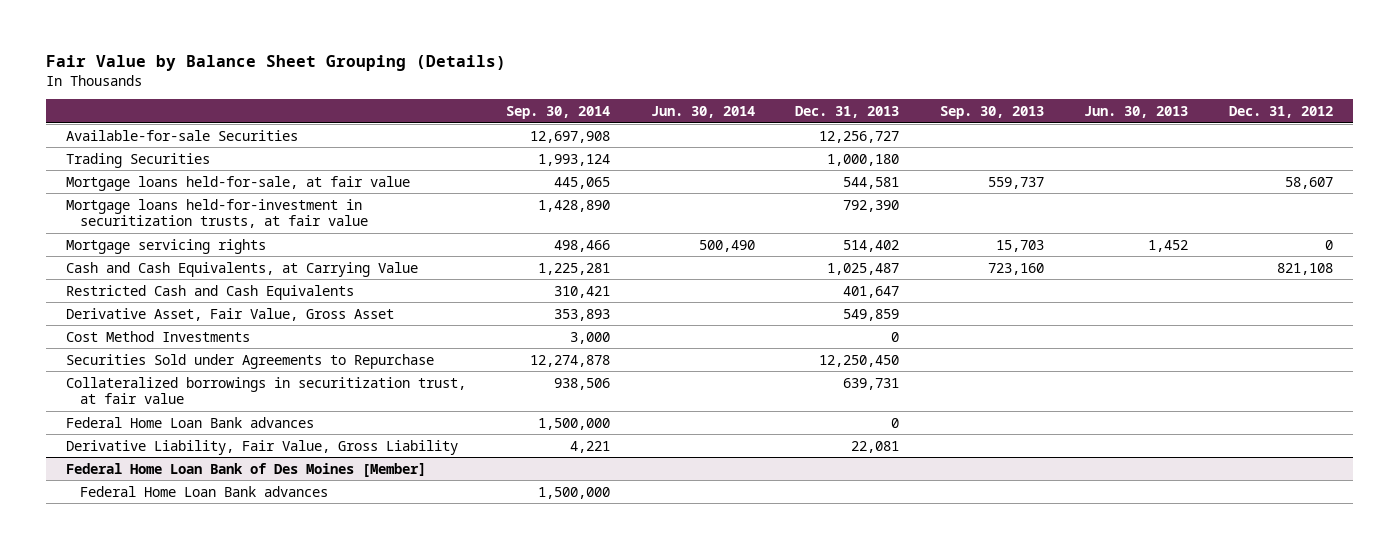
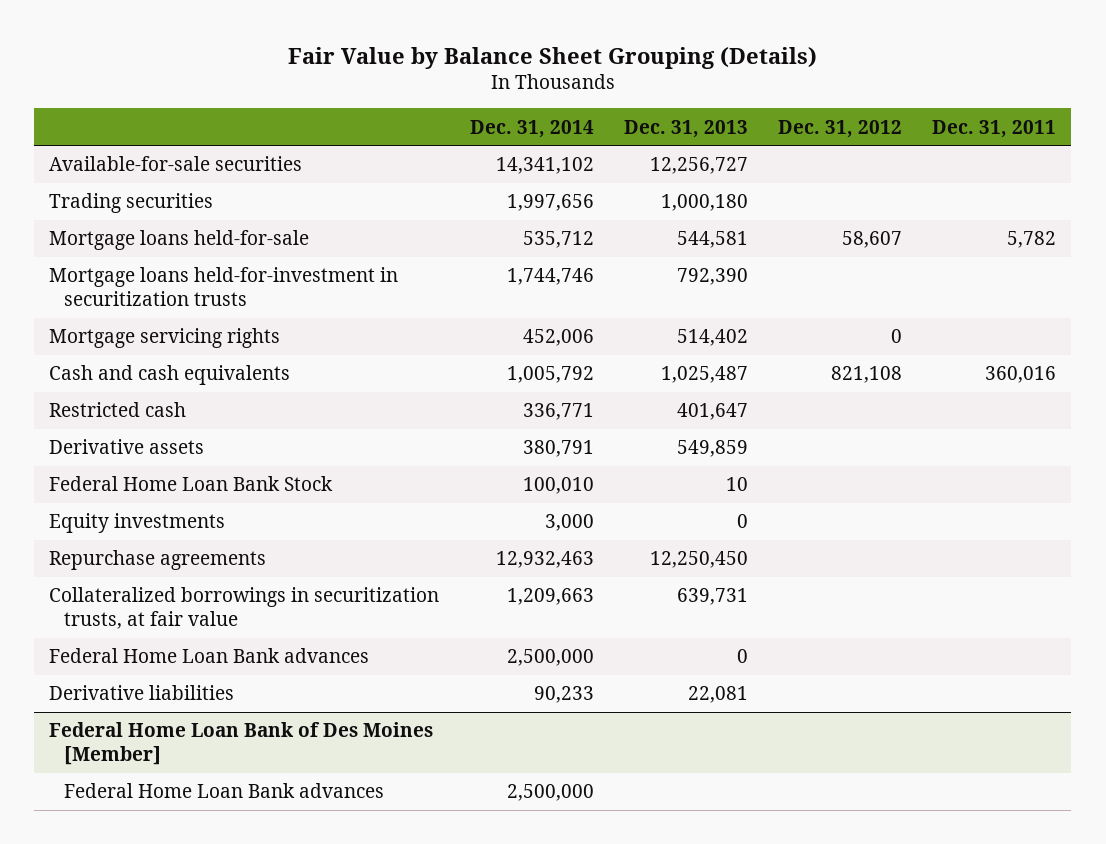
[506,105,611,119] Sep. 30, 2014 -> none
[650,105,755,118] Jun. 30, 2014 -> none
[939,105,1044,119] Sep. 30, 2013 -> none
[1084,105,1189,118] Jun. 30, 2013 -> none
none -> [469,119,594,138] Dec. 31, 2014
none -> [932,119,1057,138] Dec. 31, 2011
[65,129,298,141] Available-for-sale Securities -> [49,156,303,172] Available-for-sale securities
[65,152,210,168] Trading Securities -> [49,193,214,214] Trading securities
[65,175,410,191] Mortgage loans held-for-sale, at fair value -> [49,230,310,251] Mortgage loans held-for-sale
[65,198,369,229] Mortgage loans held-for-investment in securitization trusts, at fair value -> [49,267,399,307] Mortgage loans held-for-investment in securitization trusts
[65,261,418,277] Cash and Cash Equivalents, at Carrying Value -> [49,365,291,386] Cash and cash equivalents
[65,284,354,300] Restricted Cash and Cash Equivalents -> [49,402,187,418] Restricted cash
[65,307,394,321] Derivative Asset, Fair Value, Gross Asset -> [49,439,205,455] Derivative assets
none -> [49,476,334,492] Federal Home Loan Bank Stock
[65,330,250,342] Cost Method Investments -> [49,513,226,534] Equity investments
[65,353,434,369] Securities Sold under Agreements to Repurchase -> [49,550,267,571] Repurchase agreements
[65,376,466,405] Collateralized borrowings in securitization trust, at fair value -> [49,587,440,630] Collateralized borrowings in securitization trusts, at fair value
[65,439,458,455] Derivative Liability, Fair Value, Gross Liability -> [49,685,235,701] Derivative liabilities

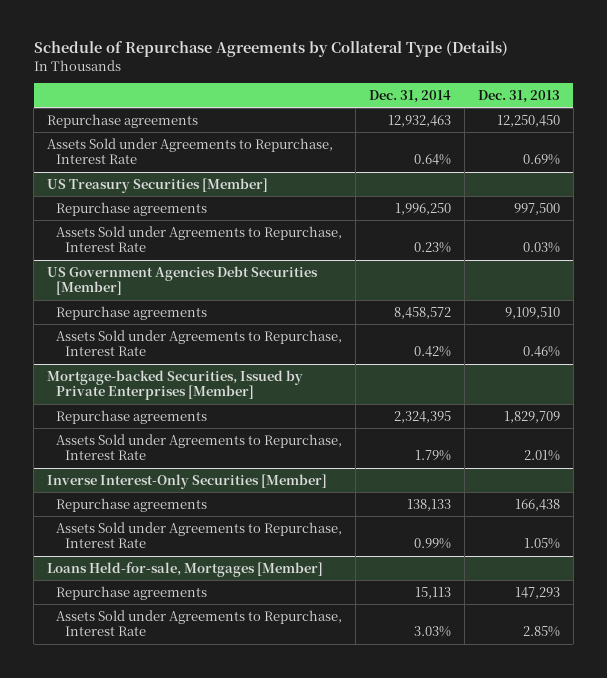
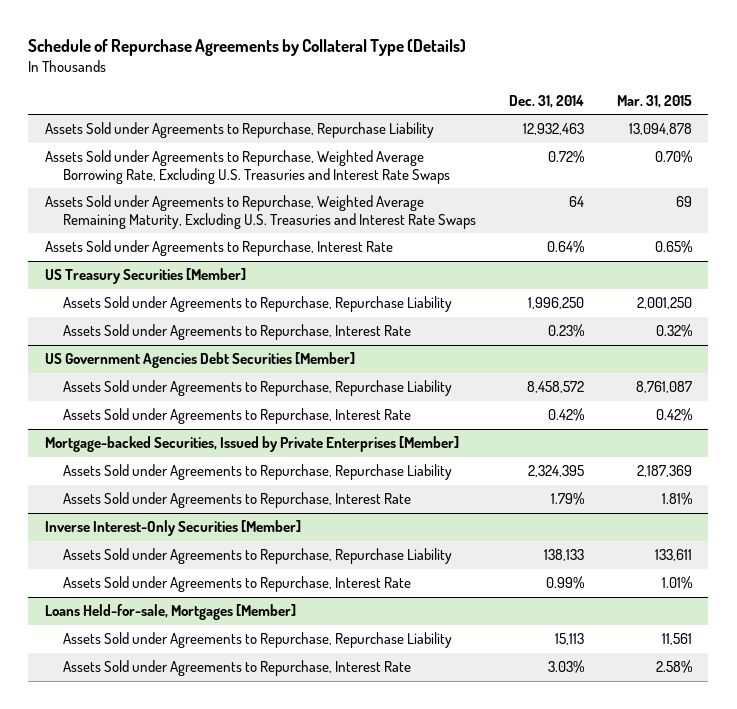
[477,90,560,104] Dec. 31, 2013 -> none
none -> [616,94,692,108] Mar. 31, 2015
[46,113,198,128] Repurchase agreements -> [44,122,434,139] Assets Sold under Agreements to Repurchase, Repurchase Liability
none -> [44,150,450,184] Assets Sold under Agreements to Repurchase, Weighted Average Borrowing Rate, Excluding U.S. Treasuries and Interest Rate Swaps
none -> [44,195,476,229] Assets Sold under Agreements to Repurchase, Weighted Average Remaining Maturity, Excluding U.S. Treasuries and Interest Rate Swaps
[56,201,208,216] Repurchase agreements -> [62,296,452,313] Assets Sold under Agreements to Repurchase, Repurchase Liability
[56,305,208,320] Repurchase agreements -> [62,380,452,397] Assets Sold under Agreements to Repurchase, Repurchase Liability
[56,409,208,424] Repurchase agreements -> [62,464,452,481] Assets Sold under Agreements to Repurchase, Repurchase Liability
[56,497,208,512] Repurchase agreements -> [62,548,452,565] Assets Sold under Agreements to Repurchase, Repurchase Liability
[56,585,208,600] Repurchase agreements -> [62,632,452,649] Assets Sold under Agreements to Repurchase, Repurchase Liability

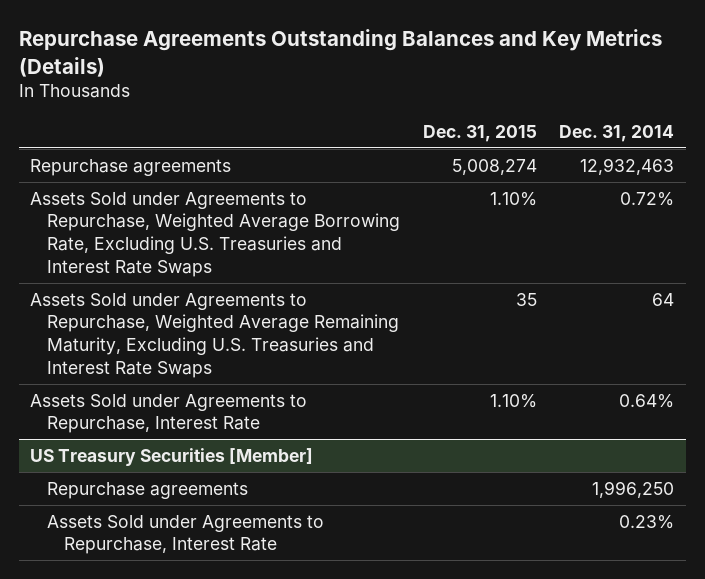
[28,38,467,56] Schedule of Repurchase Agreements by Collateral Type (Details) -> [19,29,663,77] Repurchase Agreements Outstanding Balances and Key Metrics (Details)
[616,94,692,108] Mar. 31, 2015 -> none
none -> [422,124,537,142] Dec. 31, 2015
[44,122,434,139] Assets Sold under Agreements to Repurchase, Repurchase Liability -> [30,158,232,176] Repurchase agreements
[62,296,452,313] Assets Sold under Agreements to Repurchase, Repurchase Liability -> [47,481,249,499] Repurchase agreements
[44,352,355,369] US Government Agencies Debt Securities [Member] -> none
[62,380,452,397] Assets Sold under Agreements to Repurchase, Repurchase Liability -> none
[62,408,411,425] Assets Sold under Agreements to Repurchase, Interest Rate -> none
[44,436,459,453] Mortgage-backed Securities, Issued by Private Enterprises [Member] -> none
[62,464,452,481] Assets Sold under Agreements to Repurchase, Repurchase Liability -> none
[62,492,411,509] Assets Sold under Agreements to Repurchase, Interest Rate -> none
[44,520,301,537] Inverse Interest-Only Securities [Member] -> none
[62,548,452,565] Assets Sold under Agreements to Repurchase, Repurchase Liability -> none
[62,576,411,593] Assets Sold under Agreements to Repurchase, Interest Rate -> none
[44,604,296,621] Loans Held-for-sale, Mortgages [Member] -> none
[62,632,452,649] Assets Sold under Agreements to Repurchase, Repurchase Liability -> none
[62,660,411,677] Assets Sold under Agreements to Repurchase, Interest Rate -> none

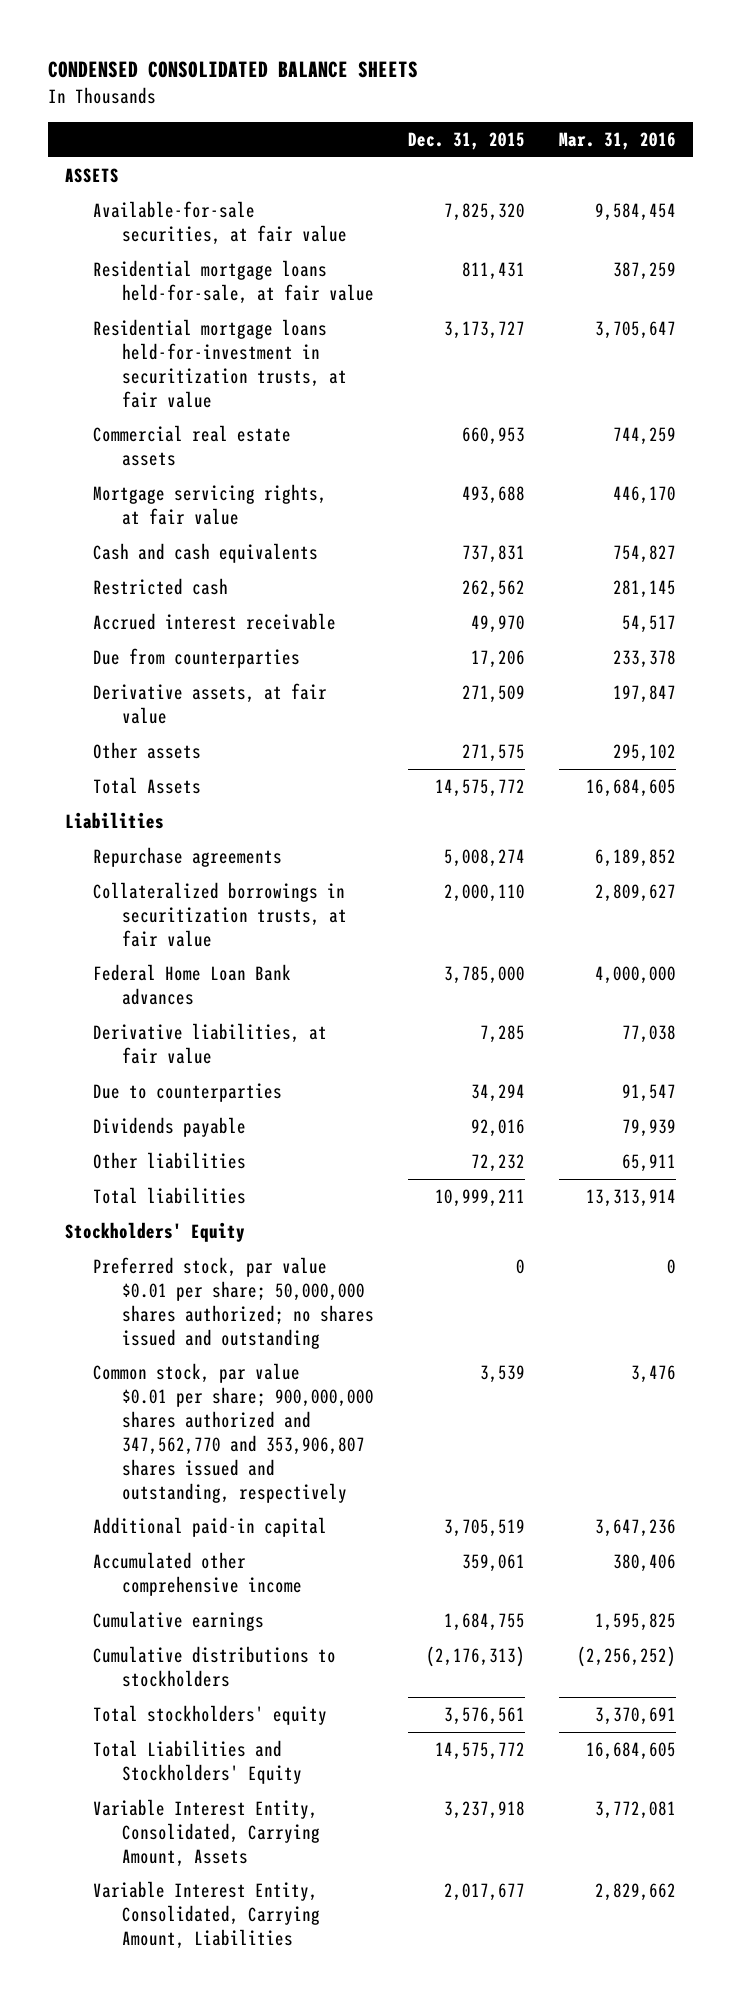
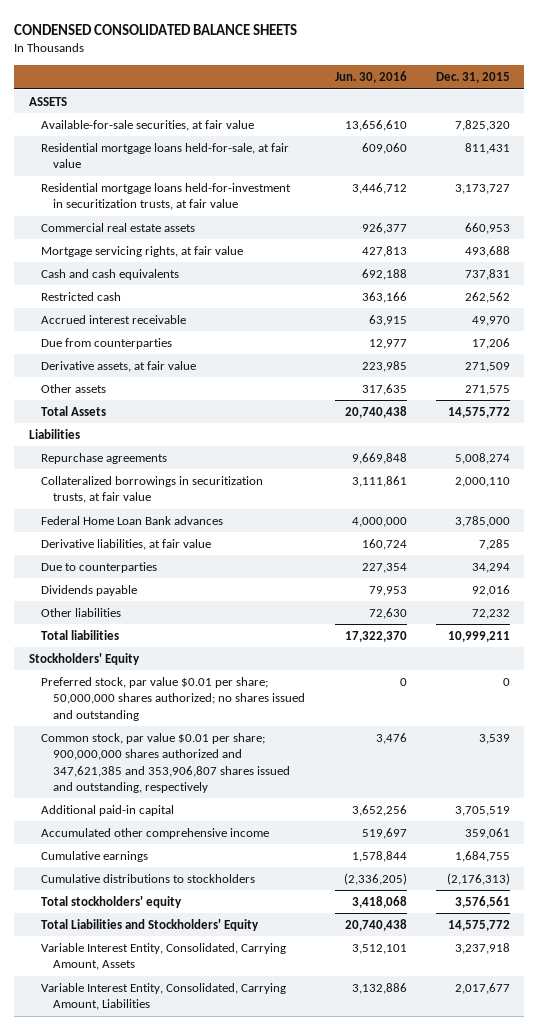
[558,132,676,151] Mar. 31, 2016 -> none
none -> [334,71,407,84] Jun. 30, 2016
[93,1362,375,1503] Common stock, par value $0.01 per share; 900,000,000 shares authorized and 347,562,770 and 353,906,807 shares issued and outstanding, respectively -> [41,732,291,794] Common stock, par value $0.01 per share; 900,000,000 shares authorized and 347,621,385 and 353,906,807 shares issued and outstanding, respectively

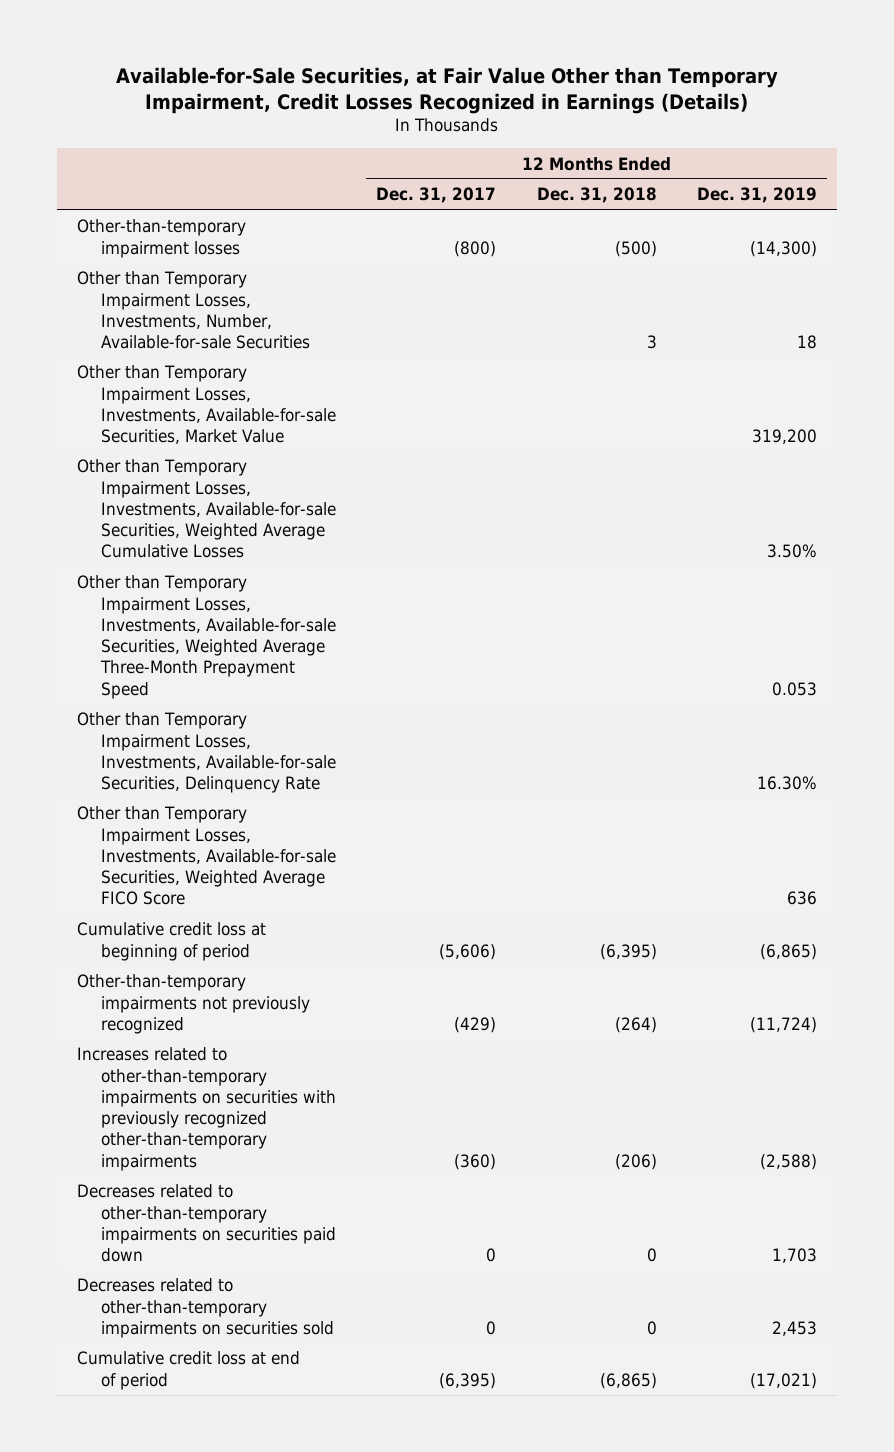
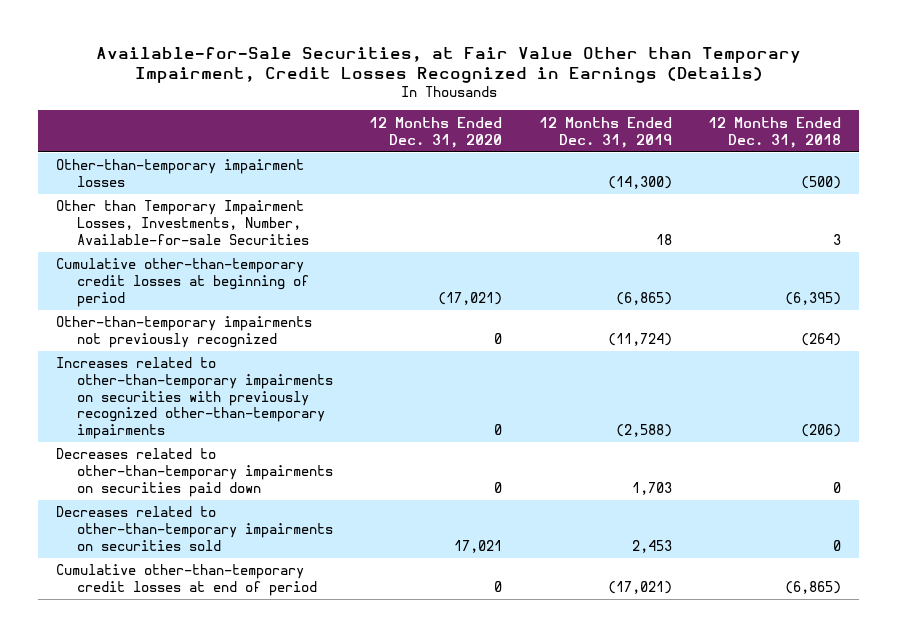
[376,187,497,204] Dec. 31, 2017 -> none
none -> [369,116,503,148] 12 Months Ended Dec. 31, 2020
[76,365,336,445] Other than Temporary Impairment Losses, Investments, Available-for-sale Securities, Market Value -> none
[76,459,336,559] Other than Temporary Impairment Losses, Investments, Available-for-sale Securities, Weighted Average Cumulative Losses -> none
[76,575,336,699] Other than Temporary Impairment Losses, Investments, Available-for-sale Securities, Weighted Average Three-Month Prepayment Speed -> none
[76,712,336,794] Other than Temporary Impairment Losses, Investments, Available-for-sale Securities, Delinquency Rate -> none
[76,806,336,906] Other than Temporary Impairment Losses, Investments, Available-for-sale Securities, Weighted Average FICO Score -> none
[76,922,266,961] Cumulative credit loss at beginning of period -> [56,258,309,307] Cumulative other-than-temporary credit losses at beginning of period
[76,1351,300,1390] Cumulative credit loss at end of period -> [56,564,317,597] Cumulative other-than-temporary credit losses at end of period

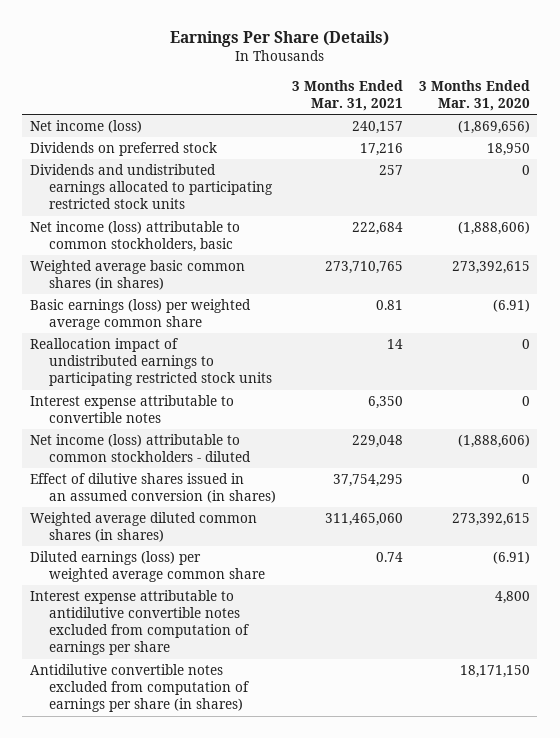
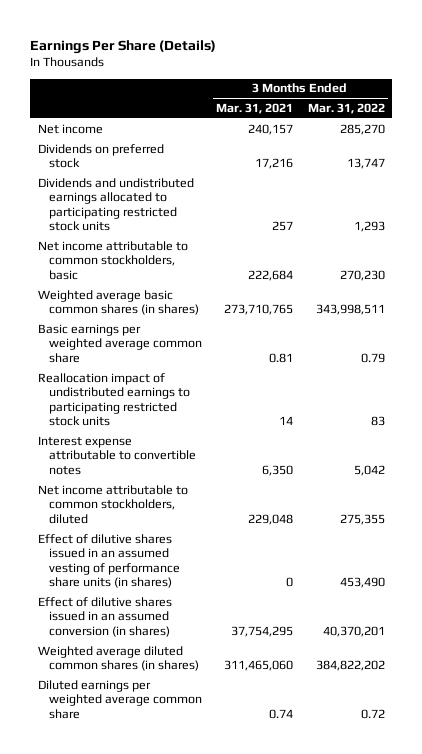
[418,79,530,111] 3 Months Ended Mar. 31, 2020 -> none
none -> [307,103,385,115] Mar. 31, 2022
[30,119,143,133] Net income (loss) -> [37,123,103,134] Net income
[30,220,241,253] Net income (loss) attributable to common stockholders, basic -> [37,240,188,280] Net income attributable to common stockholders, basic
[30,298,252,331] Basic earnings (loss) per weighted average common share -> [37,323,202,363] Basic earnings per weighted average common share
[30,433,252,463] Net income (loss) attributable to common stockholders - diluted -> [37,484,188,524] Net income attributable to common stockholders, diluted
none -> [37,533,180,589] Effect of dilutive shares issued in an assumed vesting of performance share units (in shares)
[30,589,250,656] Interest expense attributable to antidilutive convertible notes excluded from computation of earnings per share -> none
[30,663,250,713] Antidilutive convertible notes excluded from computation of earnings per share (in shares) -> none
[30,550,266,583] Diluted earnings (loss) per weighted average common share -> [37,679,202,719] Diluted earnings per weighted average common share

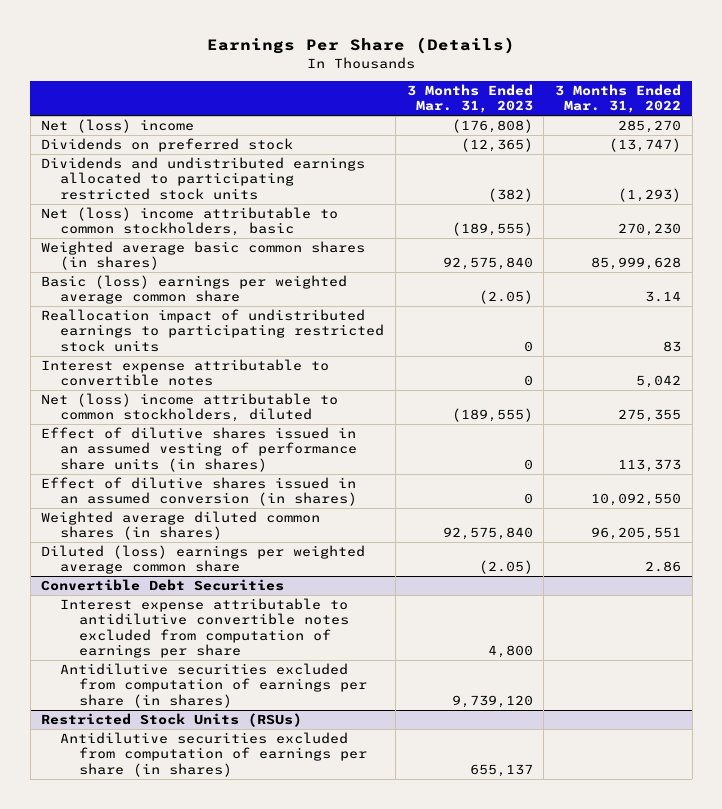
[216,103,294,115] Mar. 31, 2021 -> none
none -> [406,83,533,114] 3 Months Ended Mar. 31, 2023
[37,123,103,134] Net income -> [41,119,195,134] Net (loss) income
[346,158,385,170] 13,747 -> [609,138,682,153] (13,747)
[353,221,385,233] 1,293 -> [618,187,682,202] (1,293)
[37,240,188,280] Net income attributable to common stockholders, basic -> [41,207,339,237] Net (loss) income attributable to common stockholders, basic
[315,304,385,316] 343,998,511 -> [591,257,682,271] 85,999,628
[37,323,202,363] Basic earnings per weighted average common share -> [41,275,348,305] Basic (loss) earnings per weighted average common share
[360,352,385,363] 0.79 -> [645,291,682,303] 3.14
[37,484,188,524] Net income attributable to common stockholders, diluted -> [41,393,339,423] Net (loss) income attributable to common stockholders, diluted
[339,577,385,589] 453,490 -> [618,458,682,472] 113,373
[322,625,385,637] 40,370,201 -> [591,493,682,507] 10,092,550
[315,660,385,672] 384,822,202 -> [591,527,682,541] 96,205,551
[37,679,202,719] Diluted earnings per weighted average common share -> [41,545,366,575] Diluted (loss) earnings per weighted average common share
[360,708,385,719] 0.72 -> [645,561,682,573] 2.86
none -> [41,579,285,592] Convertible Debt Securities
none -> [60,598,350,658] Interest expense attributable to antidilutive convertible notes excluded from computation of earnings per share
none -> [60,663,368,708] Antidilutive securities excluded from computation of earnings per share (in shares)
none -> [41,713,303,728] Restricted Stock Units (RSUs)
none -> [60,732,368,777] Antidilutive securities excluded from computation of earnings per share (in shares)

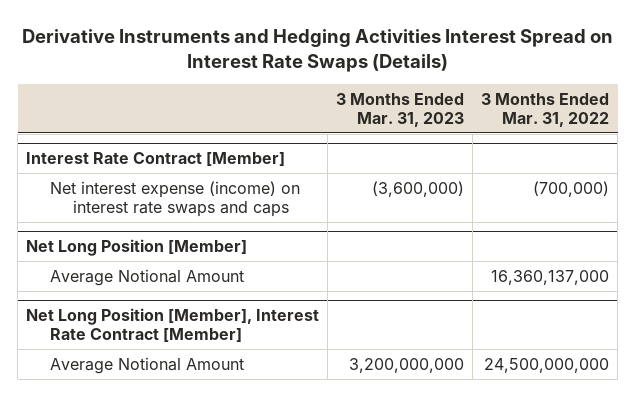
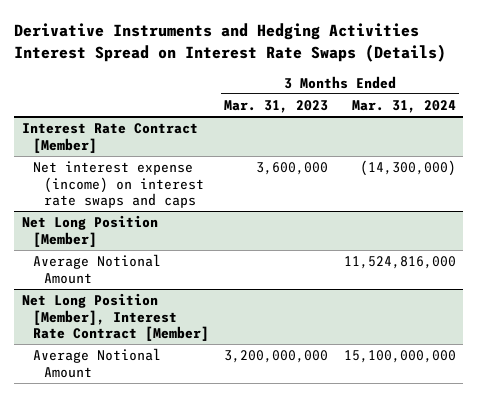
[481,92,610,127] 3 Months Ended Mar. 31, 2022 -> none
none -> [351,100,456,114] Mar. 31, 2024
[372,180,465,197] (3,600,000) -> [256,162,329,176] 3,600,000

